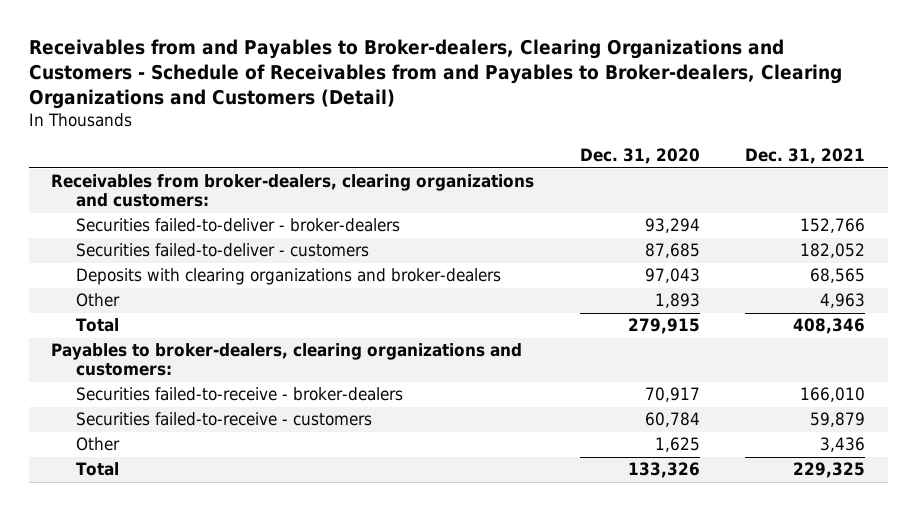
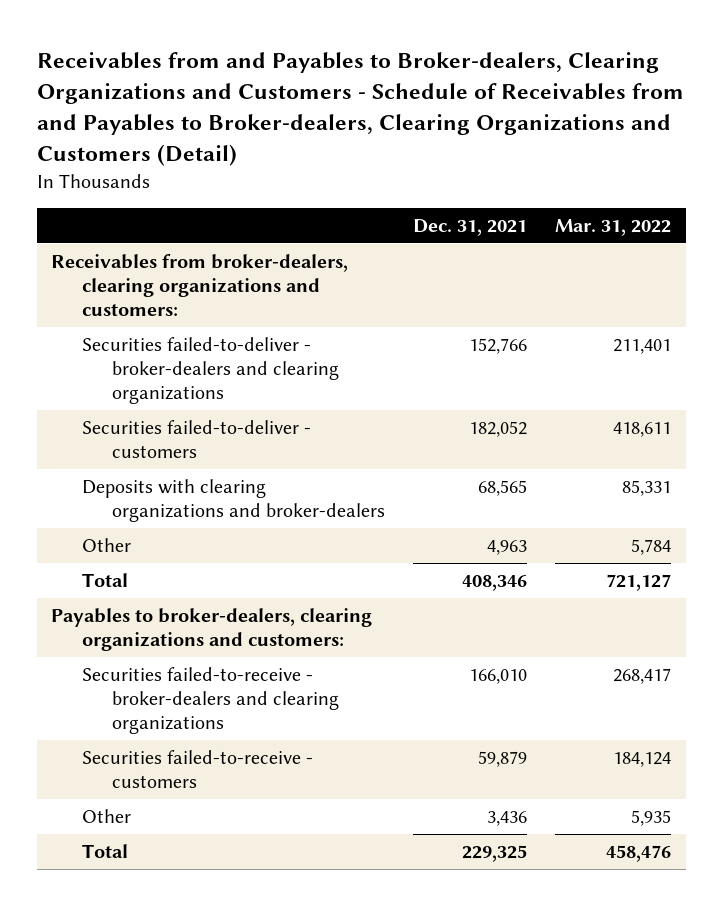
[579,148,700,165] Dec. 31, 2020 -> none
none -> [555,218,672,236] Mar. 31, 2022
[75,218,400,233] Securities failed-to-deliver - broker-dealers -> [81,337,340,405] Securities failed-to-deliver - broker-dealers and clearing organizations
[75,387,403,402] Securities failed-to-receive - broker-dealers -> [81,667,340,735] Securities failed-to-receive - broker-dealers and clearing organizations

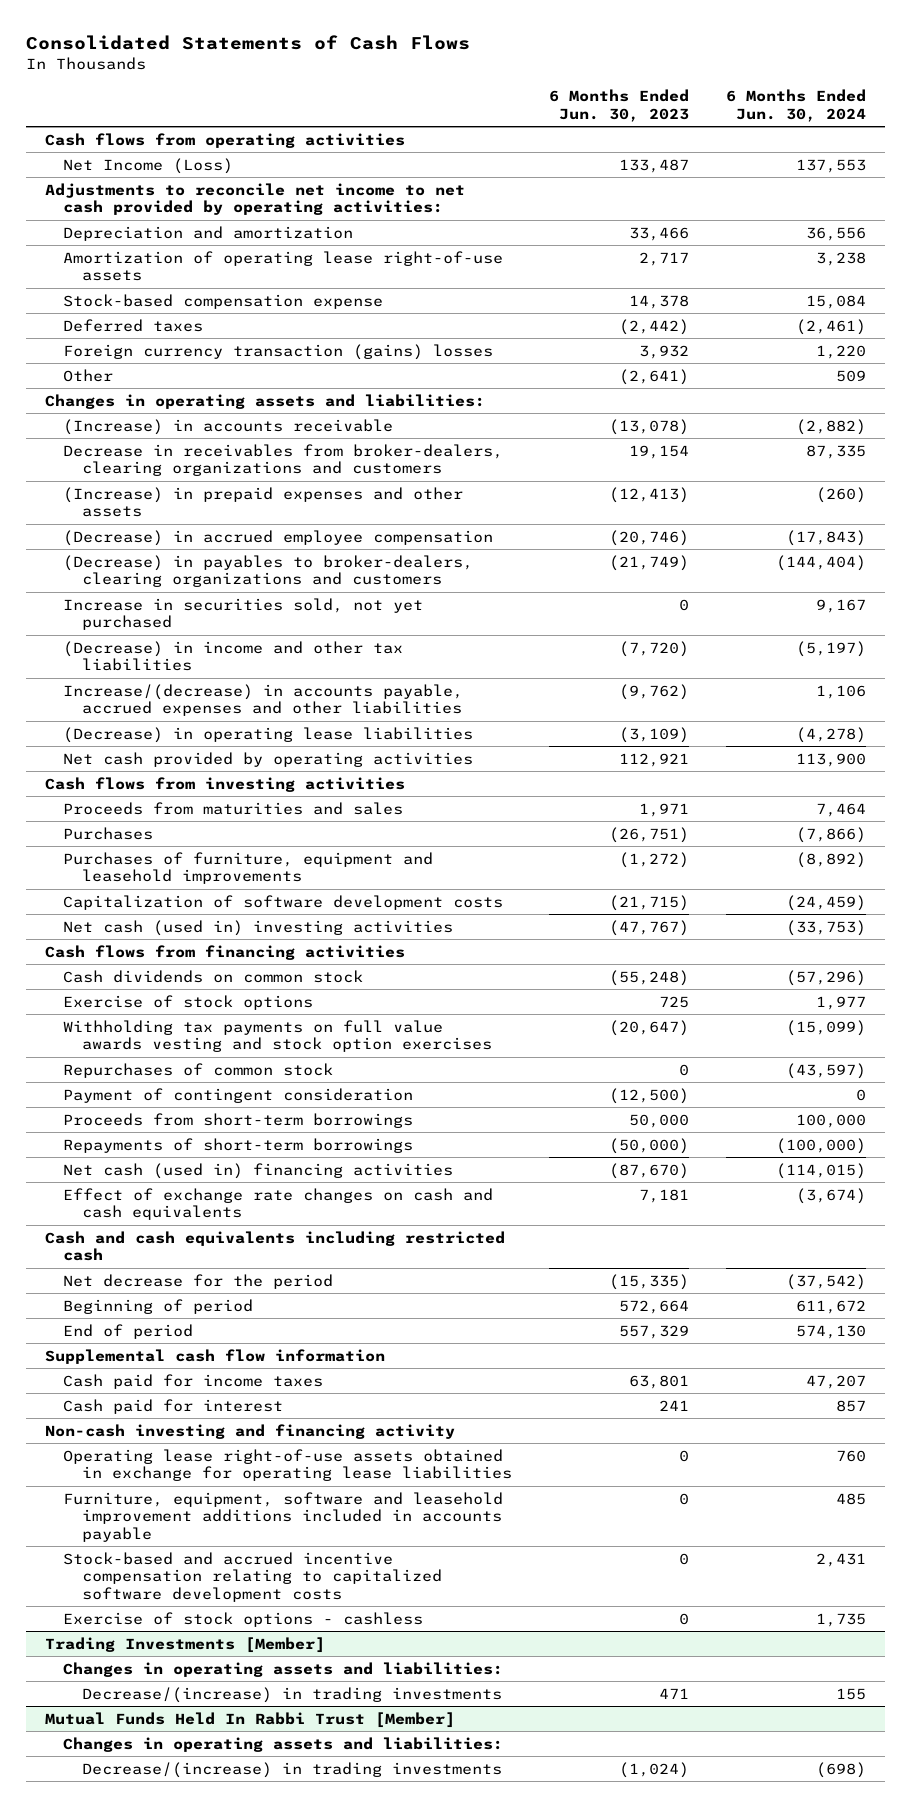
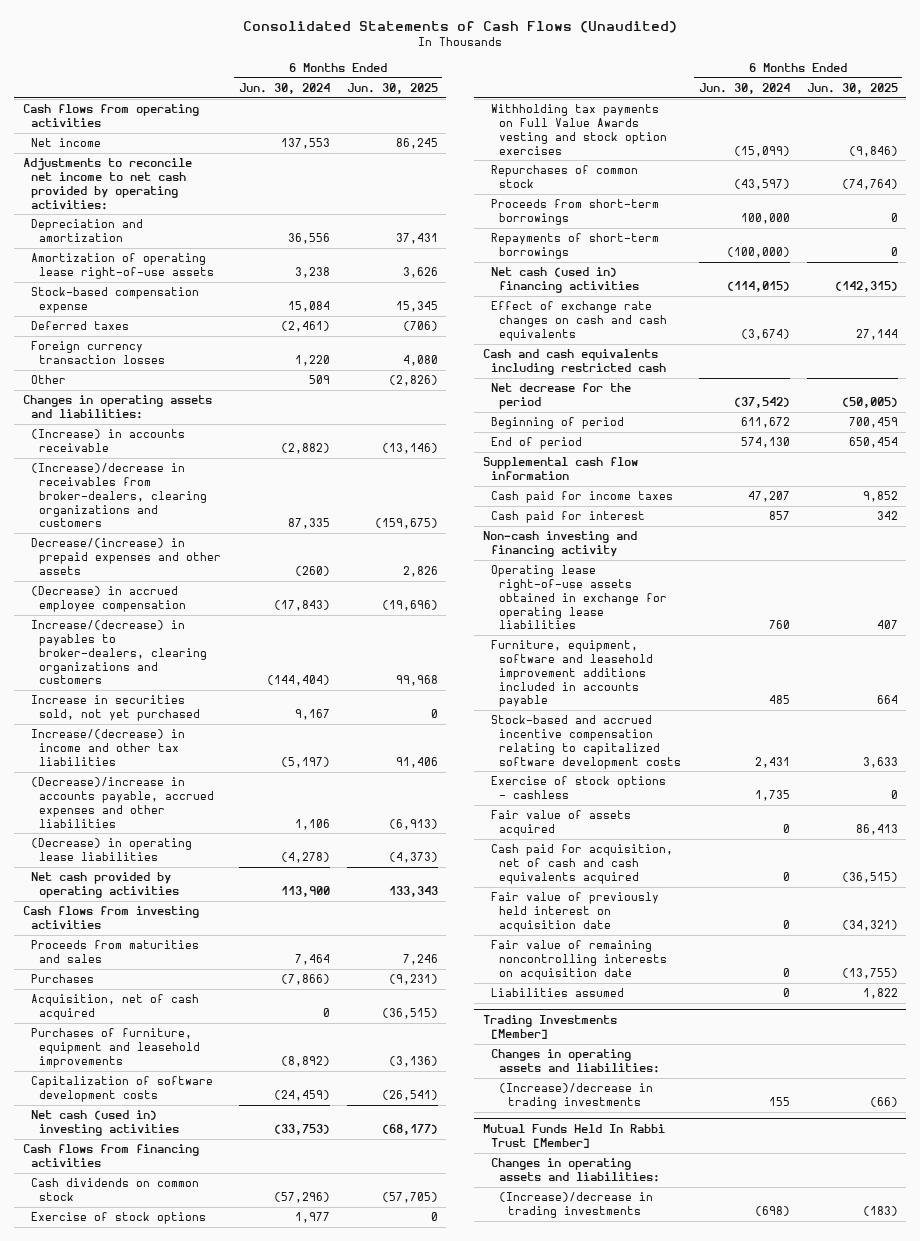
[26,34,471,50] Consolidated Statements of Cash Flows -> [243,21,678,34] Consolidated Statements of Cash Flows (Unaudited)
[548,89,689,122] 6 Months Ended Jun. 30, 2023 -> none
none -> [346,83,438,95] Jun. 30, 2025
[63,157,234,174] Net Income (Loss) -> [30,138,101,148] Net income
[63,343,494,360] Foreign currency transaction (gains) losses -> [30,341,166,365] Foreign currency transaction losses
[63,443,504,477] Decrease in receivables from broker-dealers, clearing organizations and customers -> [30,463,208,528] (Increase)/decrease in receivables from broker-dealers, clearing organizations and customers
[63,486,464,518] (Increase) in prepaid expenses and other assets -> [30,538,222,575] Decrease/(increase) in prepaid expenses and other assets
[63,554,474,588] (Decrease) in payables to broker-dealers, clearing organizations and customers -> [30,620,208,685] Increase/(decrease) in payables to broker-dealers, clearing organizations and customers
[63,640,404,672] (Decrease) in income and other tax liabilities -> [30,729,185,766] Increase/(decrease) in income and other tax liabilities
[63,683,464,717] Increase/(decrease) in accounts payable, accrued expenses and other liabilities -> [30,777,215,828] (Decrease)/increase in accounts payable, accrued expenses and other liabilities
none -> [30,994,199,1021] Acquisition, net of cash acquired
[63,1019,492,1053] Withholding tax payments on full value awards vesting and stock option exercises -> [491,104,668,155] Withholding tax payments on Full Value Awards vesting and stock option exercises
[63,1087,414,1103] Payment of contingent consideration -> none
none -> [491,810,632,837] Fair value of assets acquired
none -> [491,844,674,884] Cash paid for acquisition, net of cash and cash equivalents acquired
none -> [491,892,660,932] Fair value of previously held interest on acquisition date
none -> [491,940,668,980] Fair value of remaining noncontrolling interests on acquisition date
none -> [491,988,625,998] Liabilities assumed
[81,1686,502,1703] Decrease/(increase) in trading investments -> [499,1083,654,1110] (Increase)/decrease in trading investments
[81,1761,502,1778] Decrease/(increase) in trading investments -> [499,1192,654,1219] (Increase)/decrease in trading investments

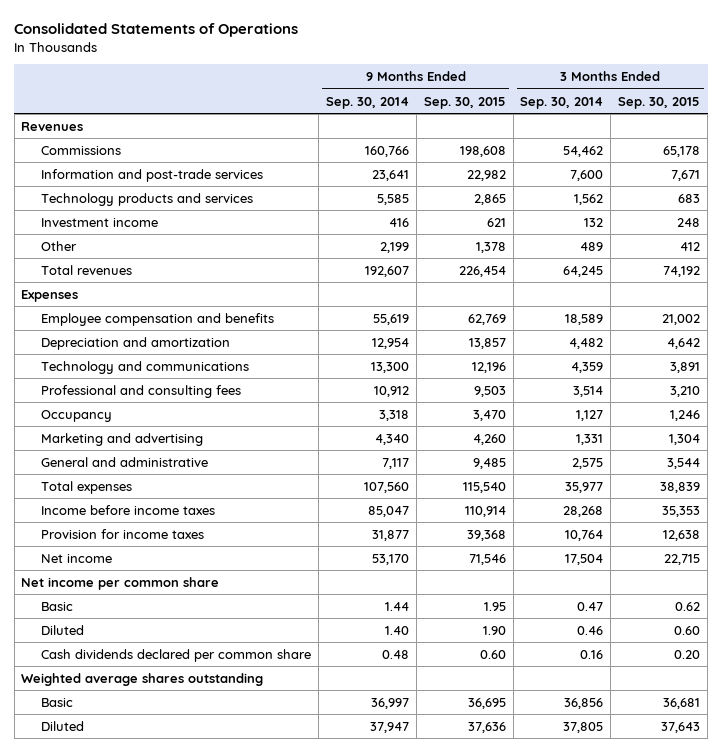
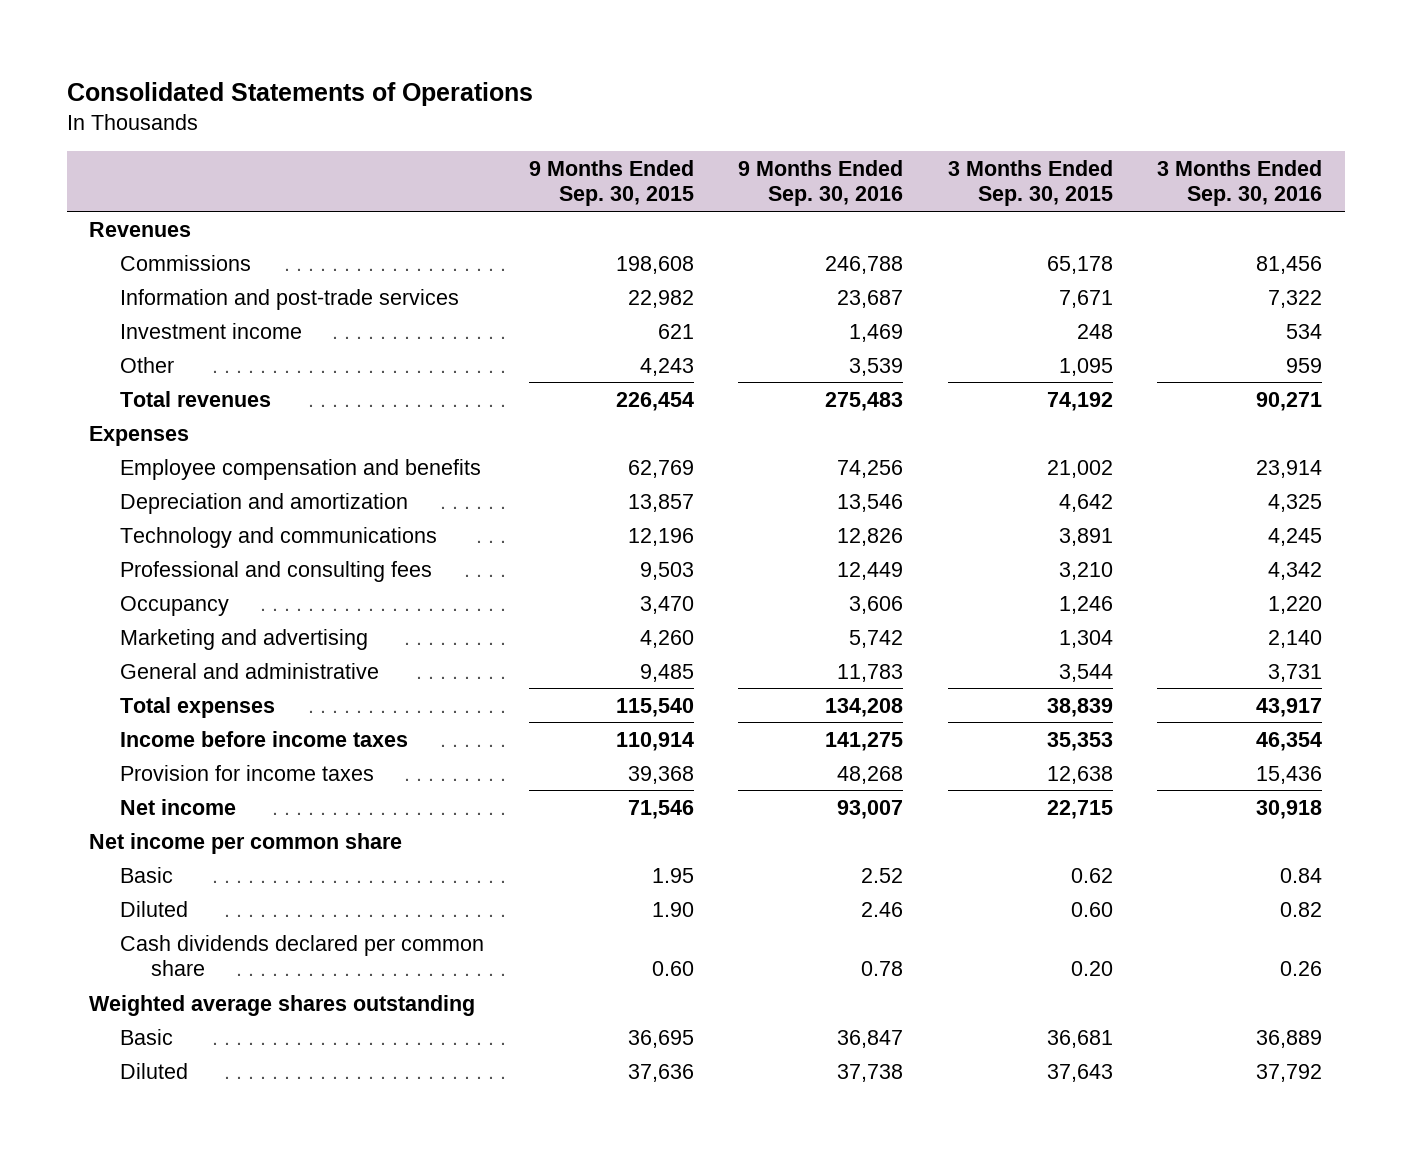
[325,96,409,109] Sep. 30, 2014 -> none
[520,96,604,109] Sep. 30, 2014 -> none
none -> [738,160,904,207] 9 Months Ended Sep. 30, 2016
none -> [1157,160,1323,207] 3 Months Ended Sep. 30, 2016
[41,192,254,206] Technology products and services -> none
[475,241,506,253] 1,378 -> [639,357,694,376] 4,243
[680,241,701,251] 412 -> [1058,357,1113,376] 1,095

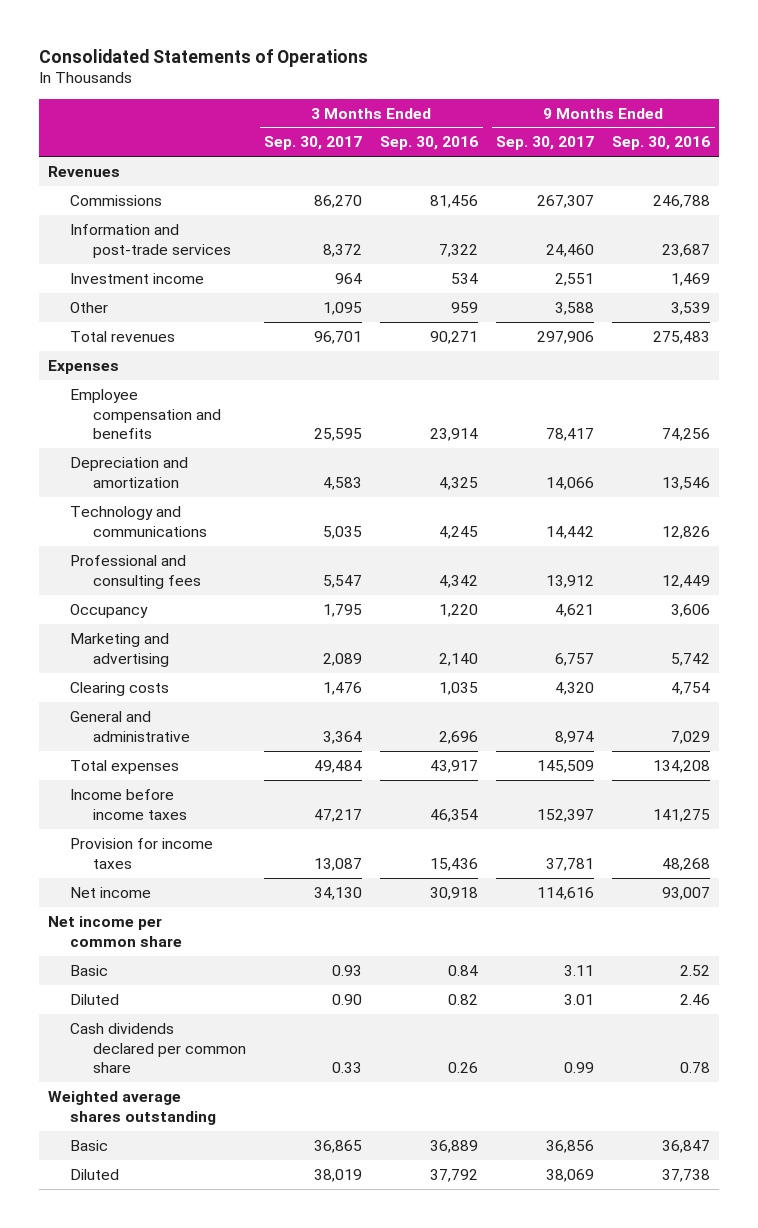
[528,160,694,207] 9 Months Ended Sep. 30, 2015 -> none
[947,160,1113,207] 3 Months Ended Sep. 30, 2015 -> none
none -> [264,136,363,151] Sep. 30, 2017
none -> [496,136,595,151] Sep. 30, 2017
none -> [70,681,170,696] Clearing costs
[837,663,904,682] 11,783 -> [671,730,711,744] 7,029
[1268,663,1323,682] 3,731 -> [439,730,479,744] 2,696

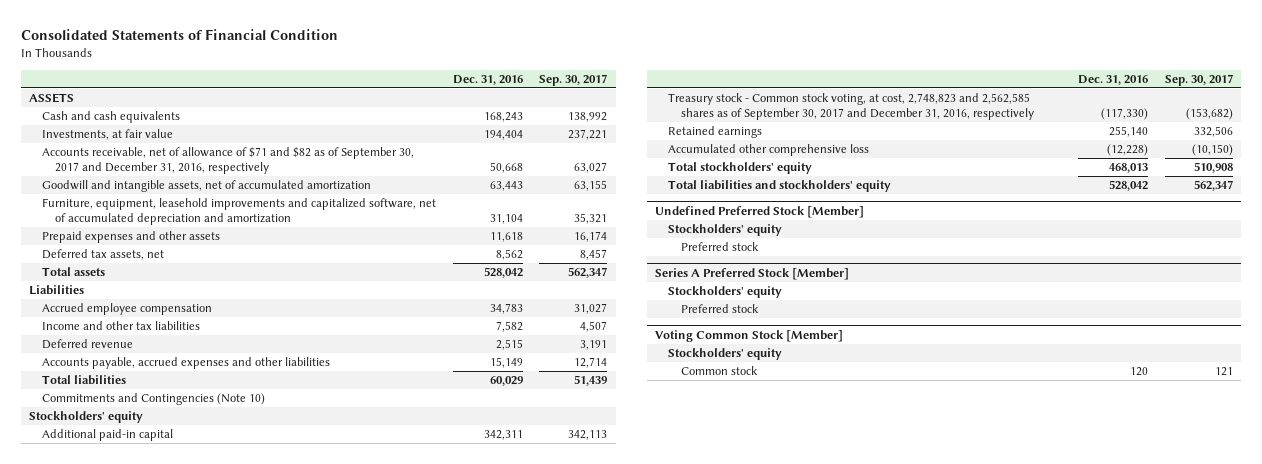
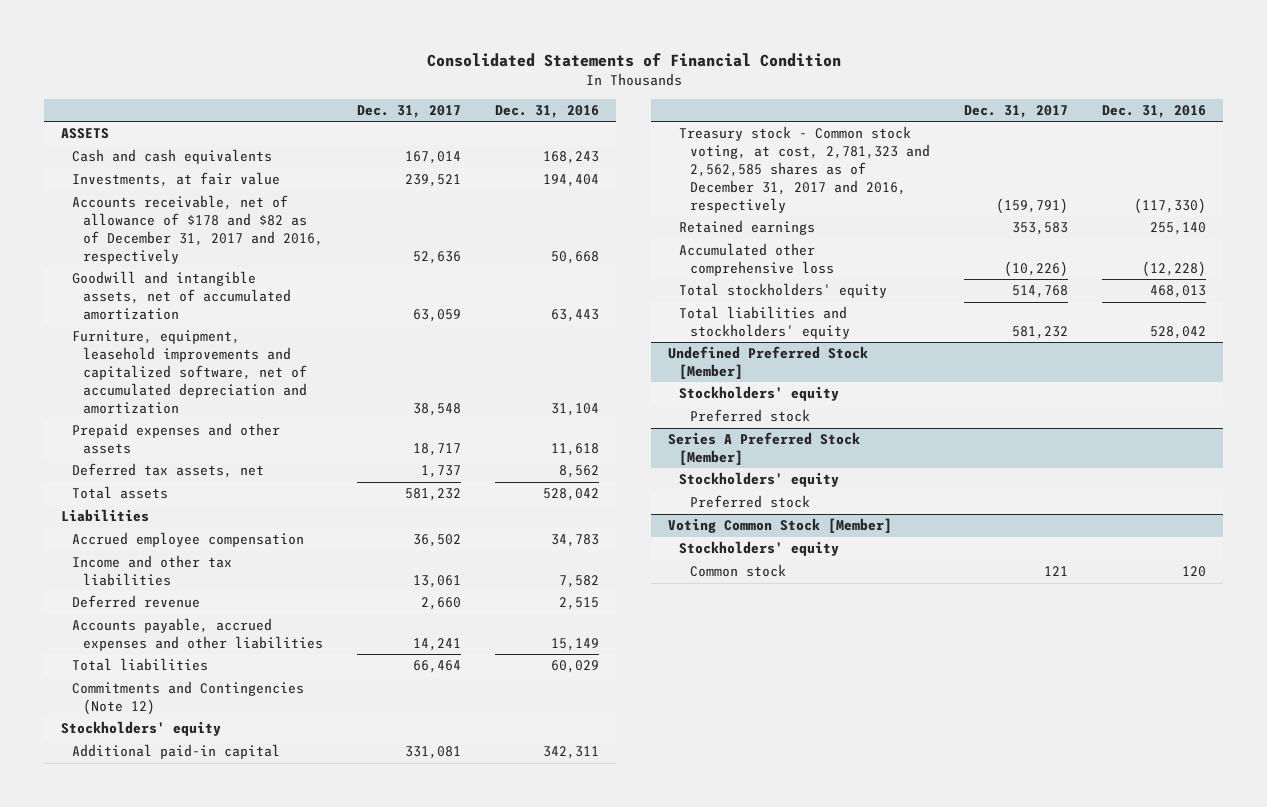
[539,73,608,86] Sep. 30, 2017 -> none
none -> [357,104,462,118] Dec. 31, 2017
[42,147,415,174] Accounts receivable, net of allowance of $71 and $82 as of September 30, 2017 and December 31, 2016, respectively -> [72,195,324,264] Accounts receivable, net of allowance of $178 and $82 as of December 31, 2017 and 2016, respectively
[42,393,266,406] Commitments and Contingencies (Note 10) -> [72,681,305,715] Commitments and Contingencies (Note 12)
[667,93,1034,120] Treasury stock - Common stock voting, at cost, 2,748,823 and 2,562,585 shares as of September 30, 2017 and December 31, 2016, respectively -> [678,126,930,213] Treasury stock - Common stock voting, at cost, 2,781,323 and 2,562,585 shares as of December 31, 2017 and 2016, respectively

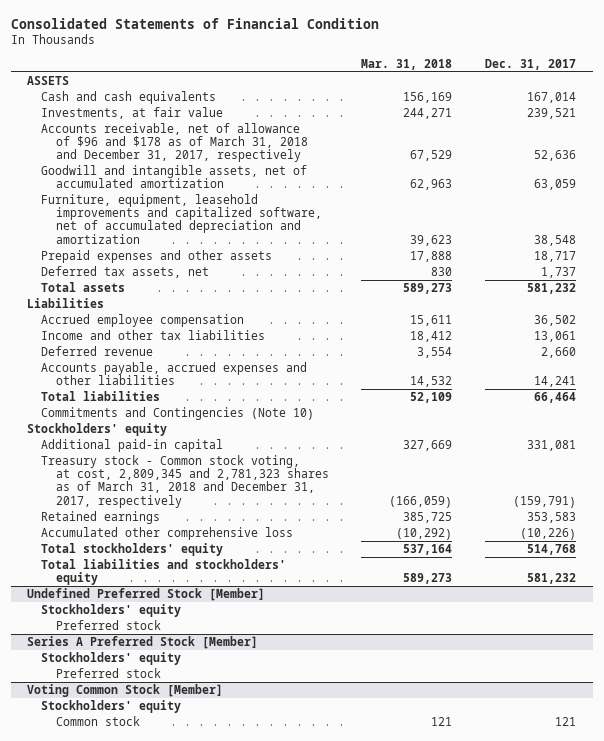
[495,104,600,118] Dec. 31, 2016 -> none
none -> [361,58,453,70] Mar. 31, 2018
[72,195,324,264] Accounts receivable, net of allowance of $178 and $82 as of December 31, 2017 and 2016, respectively -> [41,123,308,163] Accounts receivable, net of allowance of $96 and $178 as of March 31, 2018 and December 31, 2017, respectively
[72,681,305,715] Commitments and Contingencies (Note 12) -> [41,407,315,421] Commitments and Contingencies (Note 10)
[678,126,930,213] Treasury stock - Common stock voting, at cost, 2,781,323 and 2,562,585 shares as of December 31, 2017 and 2016, respectively -> [41,455,329,508] Treasury stock - Common stock voting, at cost, 2,809,345 and 2,781,323 shares as of March 31, 2018 and December 31, 2017, respectively

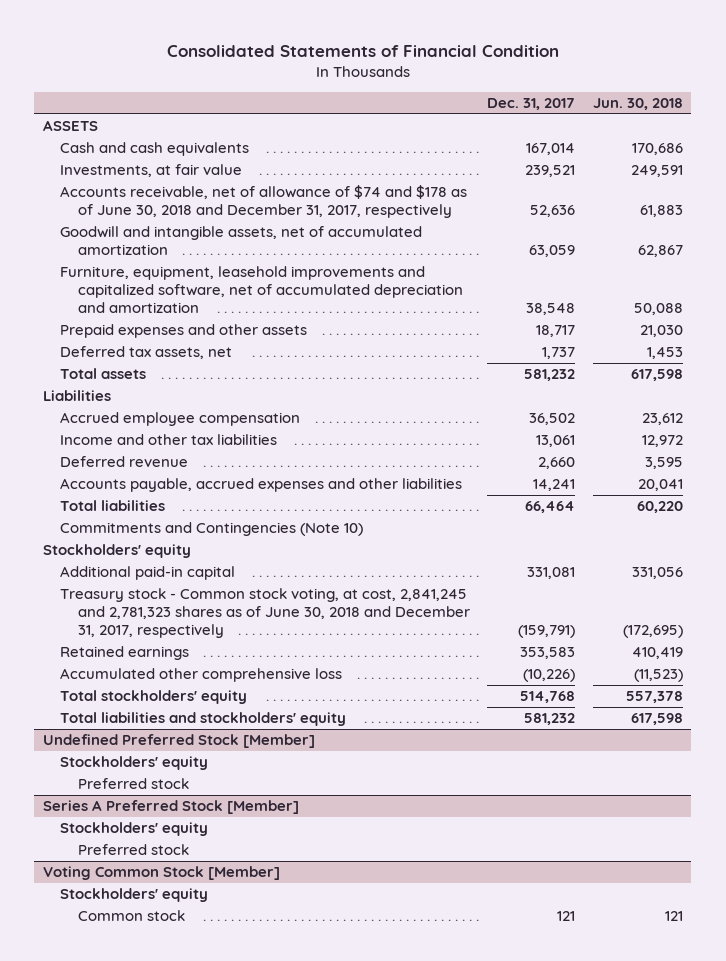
[361,58,453,70] Mar. 31, 2018 -> none
none -> [592,98,683,111] Jun. 30, 2018
[41,123,308,163] Accounts receivable, net of allowance of $96 and $178 as of March 31, 2018 and December 31, 2017, respectively -> [60,185,468,219] Accounts receivable, net of allowance of $74 and $178 as of June 30, 2018 and December 31, 2017, respectively
[41,455,329,508] Treasury stock - Common stock voting, at cost, 2,809,345 and 2,781,323 shares as of March 31, 2018 and December 31, 2017, respectively -> [60,588,470,639] Treasury stock - Common stock voting, at cost, 2,841,245 and 2,781,323 shares as of June 30, 2018 and December 31, 2017, respectively

